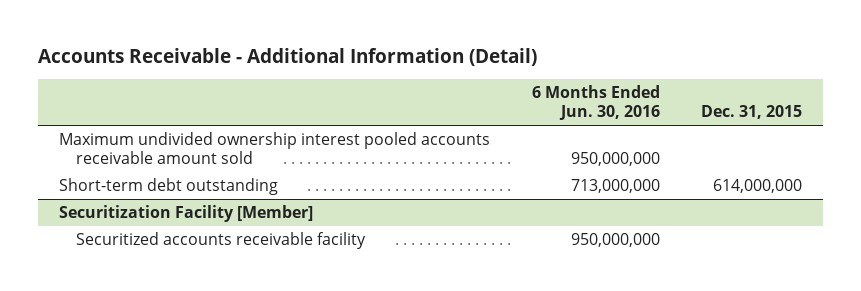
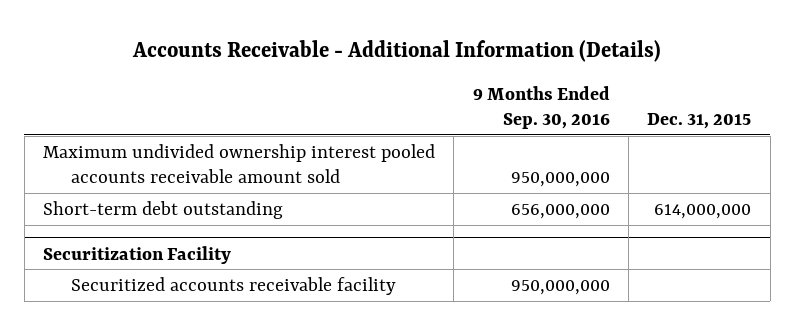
[38,47,538,66] Accounts Receivable - Additional Information (Detail) -> [132,39,662,62] Accounts Receivable - Additional Information (Details)
[531,85,660,121] 6 Months Ended Jun. 30, 2016 -> none
none -> [472,85,610,130] 9 Months Ended Sep. 30, 2016
[59,205,314,223] Securitization Facility [Member] -> [42,245,231,264] Securitization Facility

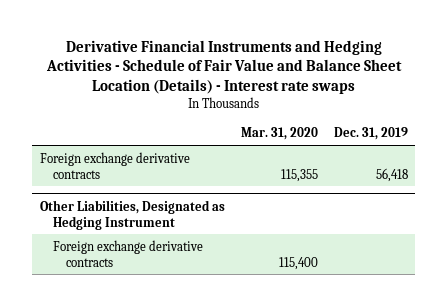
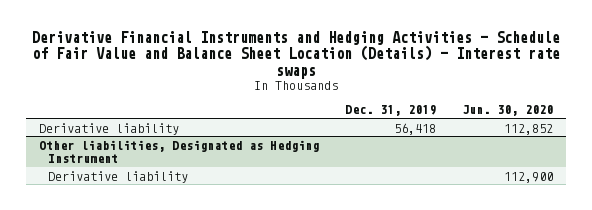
[240,127,318,141] Mar. 31, 2020 -> none
none -> [461,105,553,117] Jun. 30, 2020
[39,151,190,179] Foreign exchange derivative contracts -> [39,122,180,135] Derivative liability
[39,199,225,230] Other Liabilities, Designated as Hedging Instrument -> [39,139,320,164] Other liabilities, Designated as Hedging Instrument
[52,239,203,267] Foreign exchange derivative contracts -> [48,170,189,183] Derivative liability

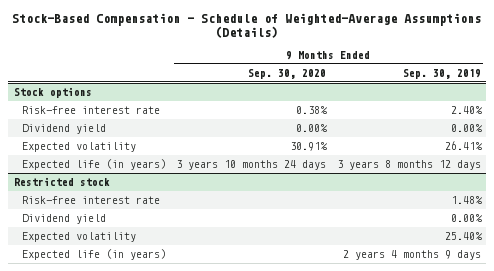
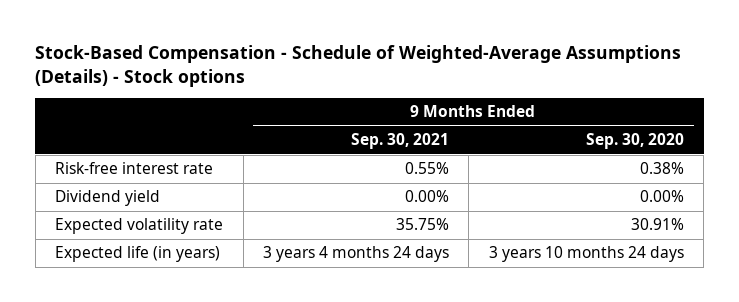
[12,12,482,38] Stock-Based Compensation - Schedule of Weighted-Average Assumptions (Details) -> [35,45,682,87] Stock-Based Compensation - Schedule of Weighted-Average Assumptions (Details) - Stock options
[402,68,481,79] Sep. 30, 2019 -> none
none -> [350,133,449,150] Sep. 30, 2021
[13,87,92,99] Stock options -> none
[21,142,136,153] Expected volatility -> [55,218,224,235] Expected volatility rate
[13,177,110,187] Restricted stock -> none
[21,196,160,205] Risk-free interest rate -> none
[21,214,106,225] Dividend yield -> none
[21,232,136,243] Expected volatility -> none
[21,249,166,261] Expected life (in years) -> none

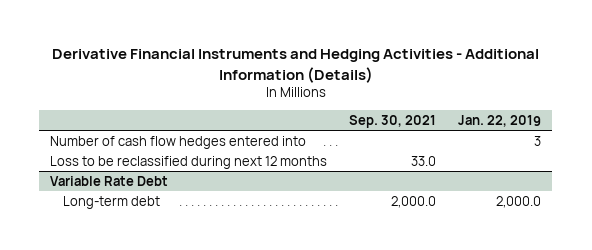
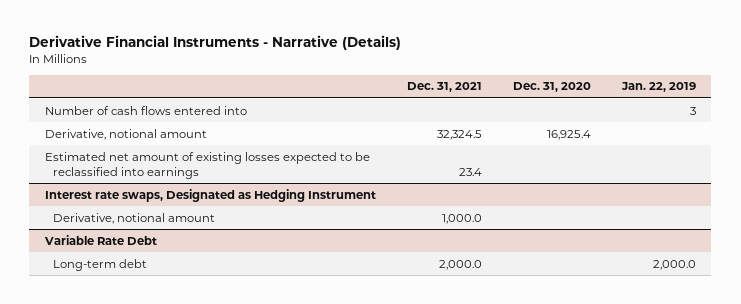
[51,49,539,83] Derivative Financial Instruments and Hedging Activities - Additional Information (Details) -> [29,35,402,51] Derivative Financial Instruments - Narrative (Details)
[349,115,437,129] Sep. 30, 2021 -> none
none -> [406,82,482,93] Dec. 31, 2021
none -> [512,82,591,93] Dec. 31, 2020
[50,135,307,149] Number of cash flow hedges entered into -> [44,105,247,115] Number of cash flows entered into
none -> [44,128,207,140] Derivative, notional amount
[50,155,328,169] Loss to be reclassified during next 12 months -> [44,151,370,179] Estimated net amount of existing losses expected to be reclassified into earnings
none -> [44,188,376,202] Interest rate swaps, Designated as Hedging Instrument
none -> [53,212,216,224] Derivative, notional amount

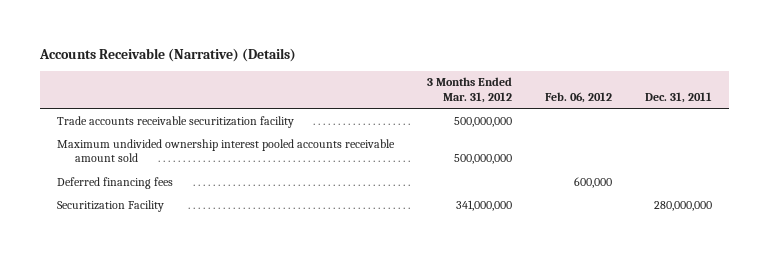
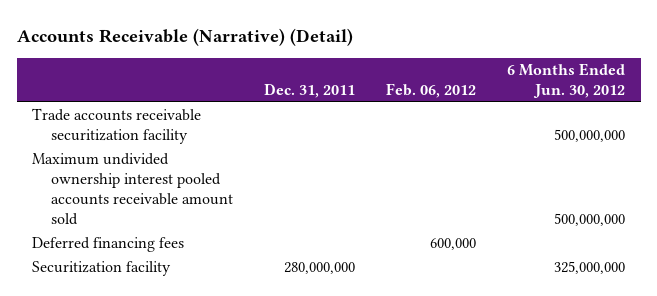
[39,47,297,62] Accounts Receivable (Narrative) (Details) -> [16,27,353,46] Accounts Receivable (Narrative) (Detail)
[427,77,513,103] 3 Months Ended Mar. 31, 2012 -> none
none -> [507,63,626,98] 6 Months Ended Jun. 30, 2012
[56,199,164,212] Securitization Facility -> [32,261,172,277] Securitization facility

